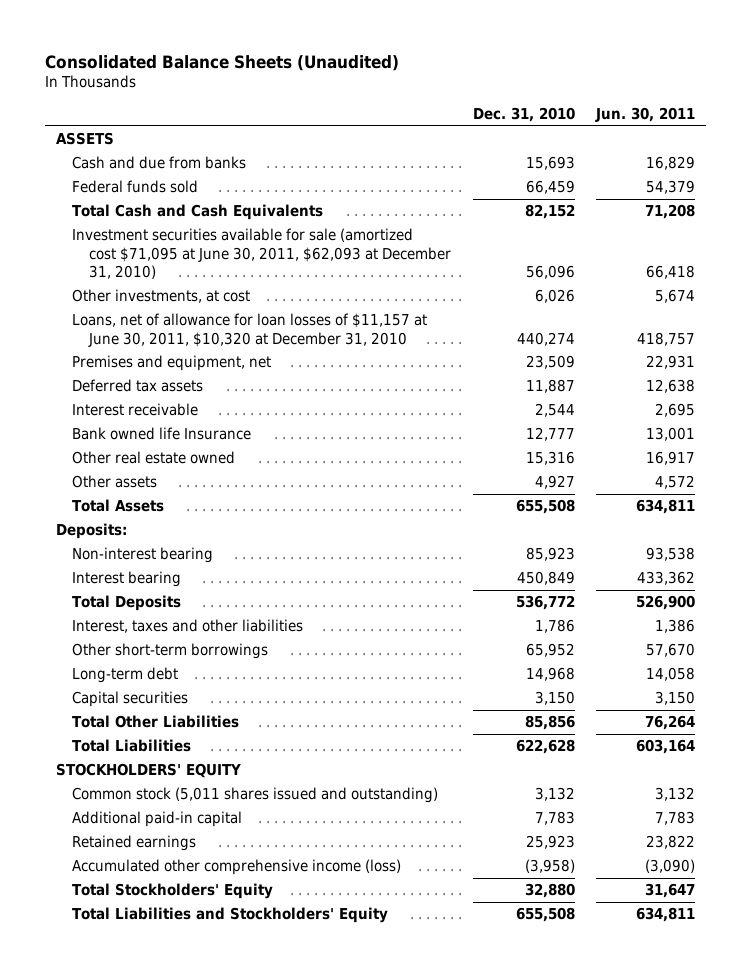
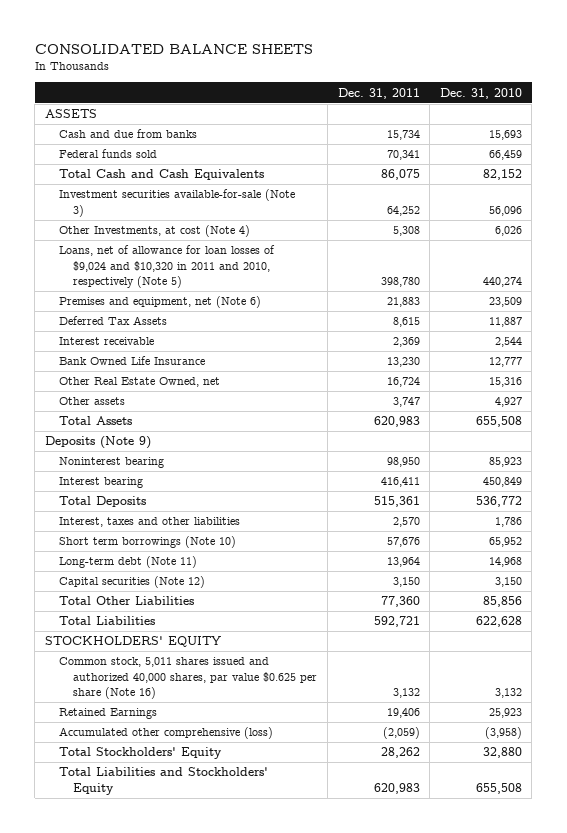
[45,54,400,71] Consolidated Balance Sheets (Unaudited) -> [34,43,313,54] CONSOLIDATED BALANCE SHEETS
[595,107,696,123] Jun. 30, 2011 -> none
none -> [337,87,420,99] Dec. 31, 2011
[72,228,452,280] Investment securities available for sale (amortized cost $71,095 at June 30, 2011, $62,093 at December 31, 2010) -> [59,189,296,217] Investment securities available-for-sale (Note 3)
[72,289,251,304] Other investments, at cost -> [59,225,251,238] Other Investments, at cost (Note 4)
[72,313,428,347] Loans, net of allowance for loan losses of $11,157 at June 30, 2011, $10,320 at December 31, 2010 -> [59,245,276,289] Loans, net of allowance for loan losses of $9,024 and $10,320 in 2011 and 2010, respectively (Note 5)
[72,355,272,372] Premises and equipment, net -> [59,296,262,309] Premises and equipment, net (Note 6)
[72,379,204,393] Deferred tax assets -> [59,316,168,326] Deferred Tax Assets
[72,427,252,441] Bank owned life Insurance -> [59,356,206,366] Bank Owned Life Insurance
[72,451,236,465] Other real estate owned -> [59,377,221,388] Other Real Estate Owned, net
[55,523,127,540] Deposits: -> [44,436,151,450] Deposits (Note 9)
[72,547,214,564] Non-interest bearing -> [59,457,165,469] Noninterest bearing
[72,643,269,660] Other short-term borrowings -> [59,536,237,549] Short term borrowings (Note 10)
[72,667,179,684] Long-term debt -> [59,556,198,569] Long-term debt (Note 11)
[72,691,189,708] Capital securities -> [59,576,206,589] Capital securities (Note 12)
[72,811,243,828] Additional paid-in capital -> none
[72,787,439,804] Common stock (5,011 shares issued and outstanding) -> [59,657,318,700] Common stock, 5,011 shares issued and authorized 40,000 shares, par value $0.625 per share (Note 16)
[72,835,197,852] Retained earnings -> [59,708,158,720] Retained Earnings
[72,859,402,876] Accumulated other comprehensive income (loss) -> [59,727,274,740] Accumulated other comprehensive (loss)

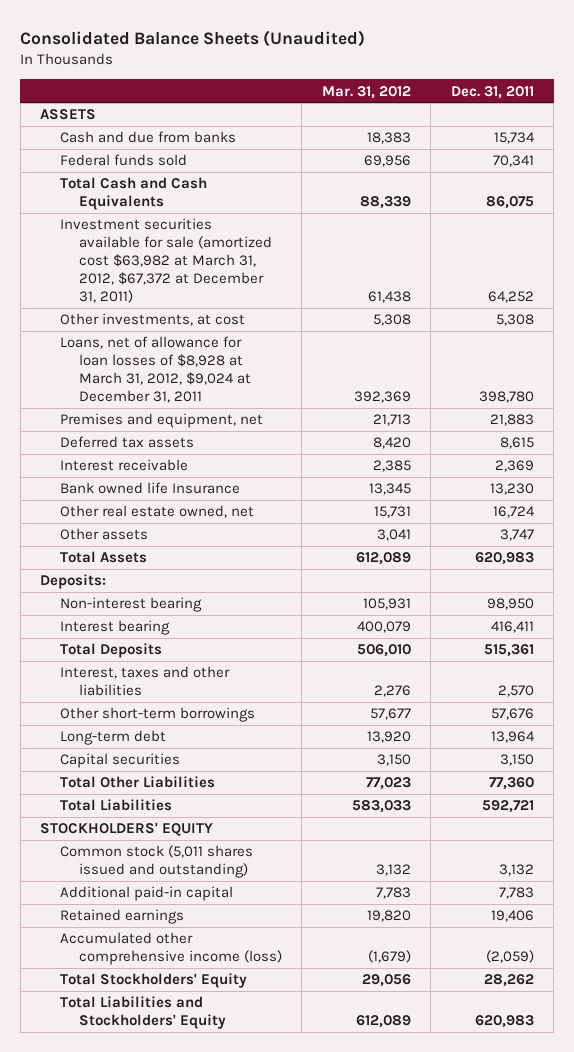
[34,43,313,54] CONSOLIDATED BALANCE SHEETS -> [20,29,366,47] Consolidated Balance Sheets (Unaudited)
[439,87,522,99] Dec. 31, 2010 -> none
none -> [321,85,411,99] Mar. 31, 2012
[59,189,296,217] Investment securities available-for-sale (Note 3) -> [59,218,272,304] Investment securities available for sale (amortized cost $63,982 at March 31, 2012, $67,372 at December 31, 2011)
[59,225,251,238] Other Investments, at cost (Note 4) -> [59,313,245,327] Other investments, at cost
[59,245,276,289] Loans, net of allowance for loan losses of $9,024 and $10,320 in 2011 and 2010, respectively (Note 5) -> [59,336,251,404] Loans, net of allowance for loan losses of $8,928 at March 31, 2012, $9,024 at December 31, 2011
[59,296,262,309] Premises and equipment, net (Note 6) -> [59,413,263,429] Premises and equipment, net
[59,316,168,326] Deferred Tax Assets -> [59,436,194,449] Deferred tax assets
[59,356,206,366] Bank Owned Life Insurance -> [59,482,240,495] Bank owned life Insurance
[59,377,221,388] Other Real Estate Owned, net -> [59,505,254,519] Other real estate owned, net
[44,436,151,450] Deposits (Note 9) -> [40,574,107,590] Deposits:
[59,457,165,469] Noninterest bearing -> [59,597,202,613] Non-interest bearing
[59,536,237,549] Short term borrowings (Note 10) -> [59,707,255,723] Other short-term borrowings
[59,556,198,569] Long-term debt (Note 11) -> [59,730,166,746] Long-term debt
[59,576,206,589] Capital securities (Note 12) -> [59,753,180,769] Capital securities
[59,657,318,700] Common stock, 5,011 shares issued and authorized 40,000 shares, par value $0.625 per share (Note 16) -> [59,845,253,879] Common stock (5,011 shares issued and outstanding)
none -> [59,886,233,902] Additional paid-in capital
[59,708,158,720] Retained Earnings -> [59,909,184,925] Retained earnings
[59,727,274,740] Accumulated other comprehensive (loss) -> [59,932,282,966] Accumulated other comprehensive income (loss)

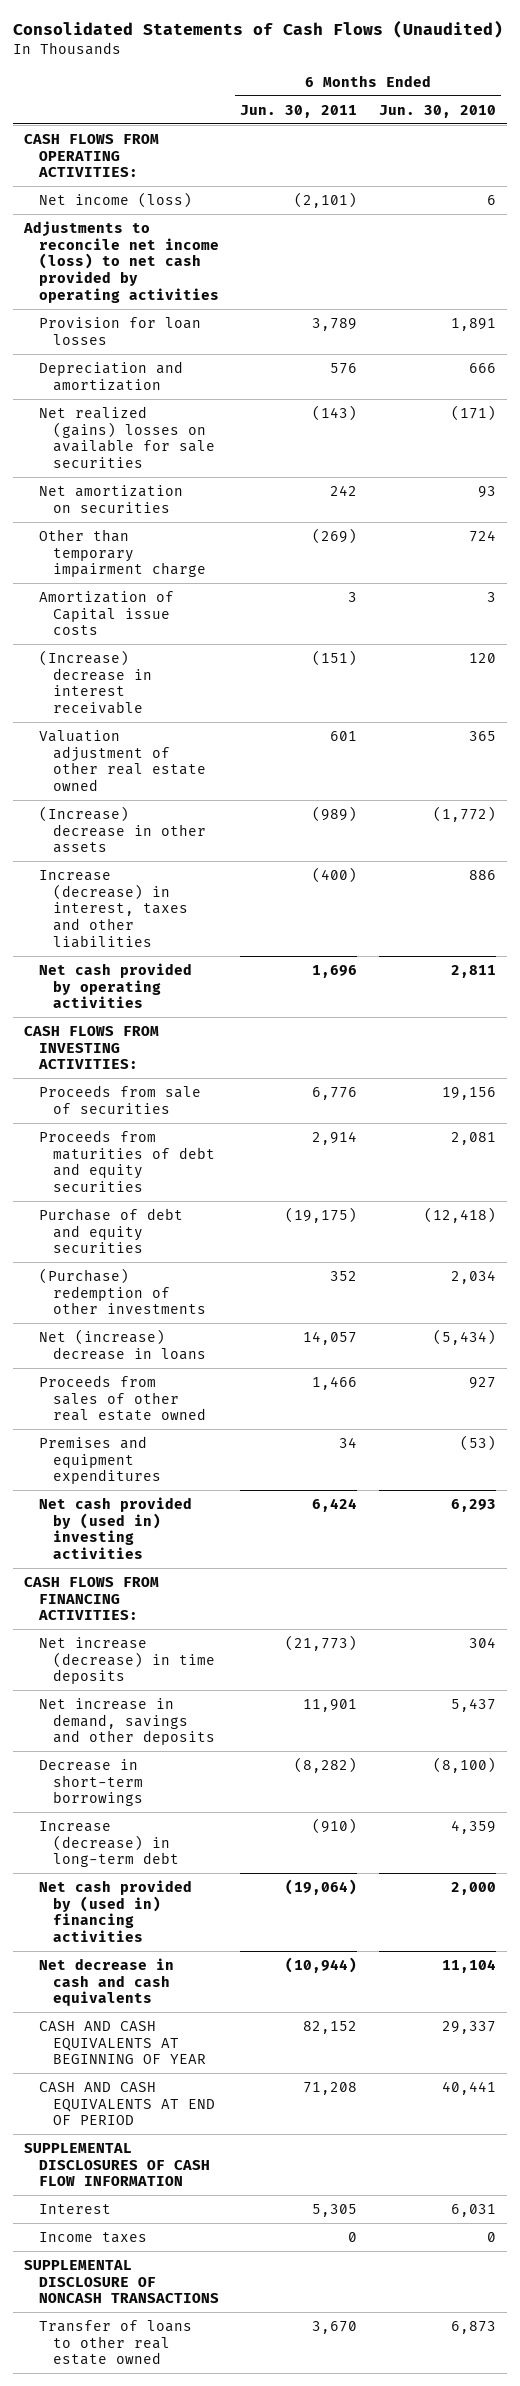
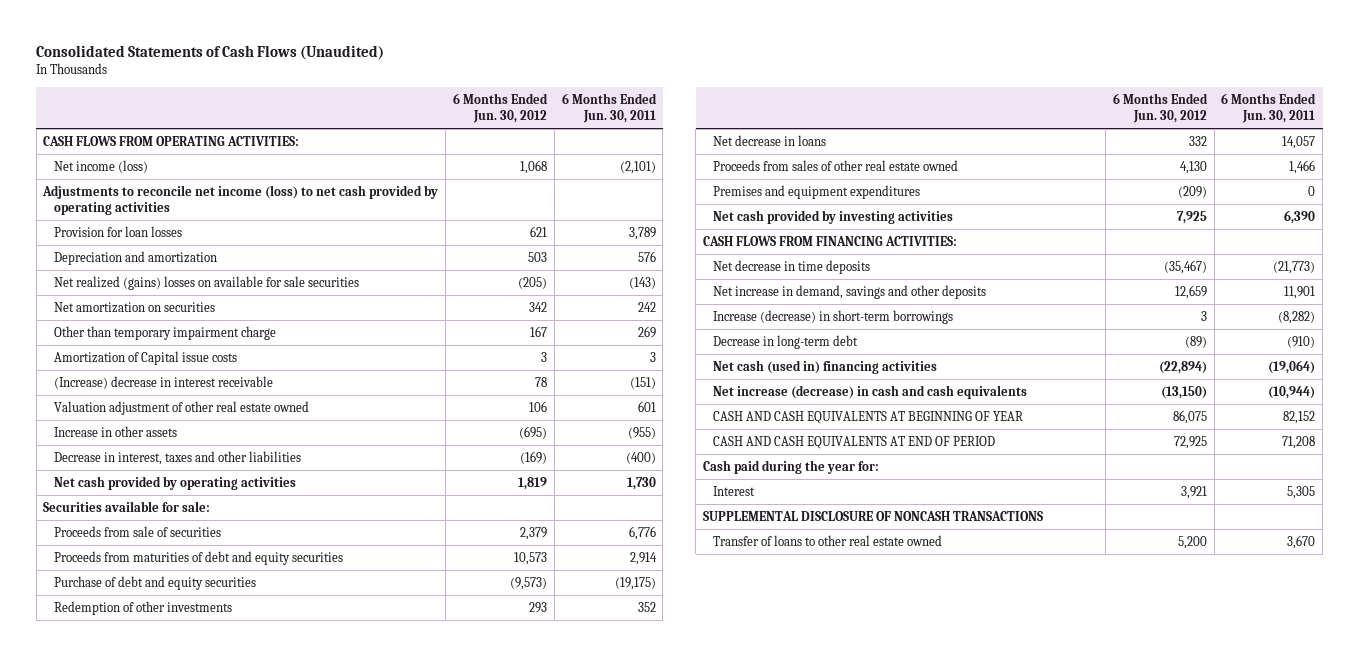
[379,104,497,118] Jun. 30, 2010 -> none
none -> [453,93,549,124] 6 Months Ended Jun. 30, 2012
[312,527,358,544] (269) -> [637,325,656,338] 269
[24,1025,160,1070] CASH FLOWS FROM INVESTING ACTIVITIES: -> none
[38,805,207,854] (Increase) decrease in other assets -> [53,425,177,437] Increase in other assets
[312,805,358,822] (989) -> [627,426,656,439] (955)
[38,869,189,948] Increase (decrease) in interest, taxes and other liabilities -> [53,450,301,465] Decrease in interest, taxes and other liabilities
[312,964,358,978] 1,696 -> [626,476,656,490] 1,730
none -> [43,500,211,512] Securities available for sale:
[38,1267,207,1315] (Purchase) redemption of other investments -> [53,600,232,615] Redemption of other investments
[38,1328,207,1360] Net (increase) decrease in loans -> [713,134,827,146] Net decrease in loans
[339,1436,358,1448] 34 -> [1308,185,1316,196] 0
[38,1496,192,1559] Net cash provided by (used in) investing activities -> [713,209,954,224] Net cash provided by investing activities
[312,1497,358,1512] 6,424 -> [1284,209,1316,224] 6,390
[38,1636,216,1685] Net increase (decrease) in time deposits -> [713,259,871,274] Net decrease in time deposits
[38,1758,144,1807] Decrease in short-term borrowings -> [713,309,954,324] Increase (decrease) in short-term borrowings
[38,1820,180,1868] Increase (decrease) in long-term debt -> [713,334,859,349] Decrease in long-term debt
[38,1879,192,1942] Net cash provided by (used in) financing activities -> [713,359,938,374] Net cash (used in) financing activities
[38,1957,174,2007] Net decrease in cash and cash equivalents -> [713,384,1028,399] Net increase (decrease) in cash and cash equivalents
[24,2142,210,2187] SUPPLEMENTAL DISCLOSURES OF CASH FLOW INFORMATION -> none
none -> [703,459,880,474] Cash paid during the year for:
[38,2231,147,2243] Income taxes -> none

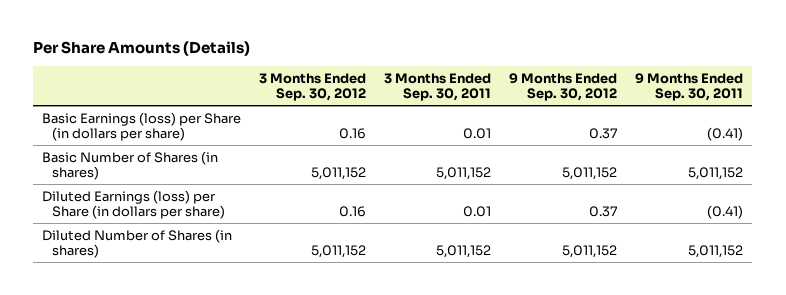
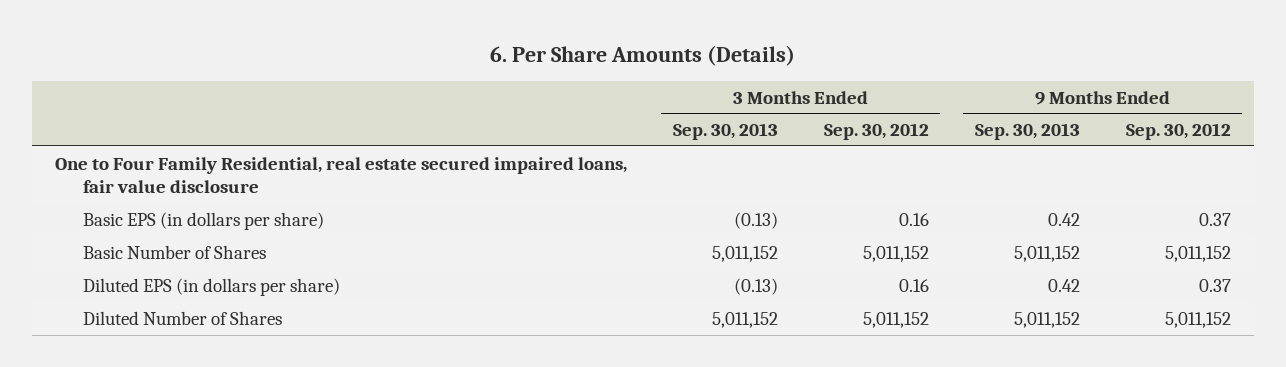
[33,41,251,57] Per Share Amounts (Details) -> [489,44,795,66] 6. Per Share Amounts (Details)
[384,72,492,101] 3 Months Ended Sep. 30, 2011 -> none
[635,72,744,101] 9 Months Ended Sep. 30, 2011 -> none
none -> [672,123,778,141] Sep. 30, 2013
none -> [974,123,1080,141] Sep. 30, 2013
none -> [54,156,627,194] One to Four Family Residential, real estate secured impaired loans, fair value disclosure
[42,111,242,141] Basic Earnings (loss) per Share (in dollars per share) -> [83,211,325,230] Basic EPS (in dollars per share)
[42,150,219,180] Basic Number of Shares (in shares) -> [83,244,267,259] Basic Number of Shares
[42,189,225,219] Diluted Earnings (loss) per Share (in dollars per share) -> [83,277,341,296] Diluted EPS (in dollars per share)
[42,228,233,258] Diluted Number of Shares (in shares) -> [83,310,283,325] Diluted Number of Shares

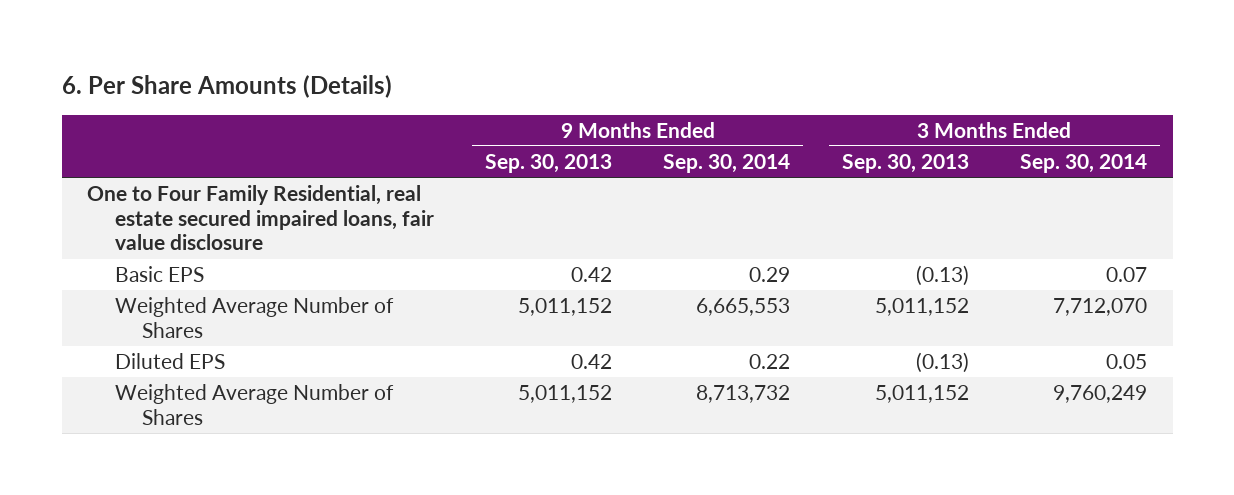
[823,123,929,141] Sep. 30, 2012 -> none
[1125,123,1231,141] Sep. 30, 2012 -> none
none -> [663,154,791,174] Sep. 30, 2014
none -> [1019,154,1147,174] Sep. 30, 2014
[83,211,325,230] Basic EPS (in dollars per share) -> [114,266,204,283] Basic EPS
[83,244,267,259] Basic Number of Shares -> [114,297,394,338] Weighted Average Number of Shares
[83,277,341,296] Diluted EPS (in dollars per share) -> [114,353,225,370] Diluted EPS
[83,310,283,325] Diluted Number of Shares -> [114,384,394,425] Weighted Average Number of Shares

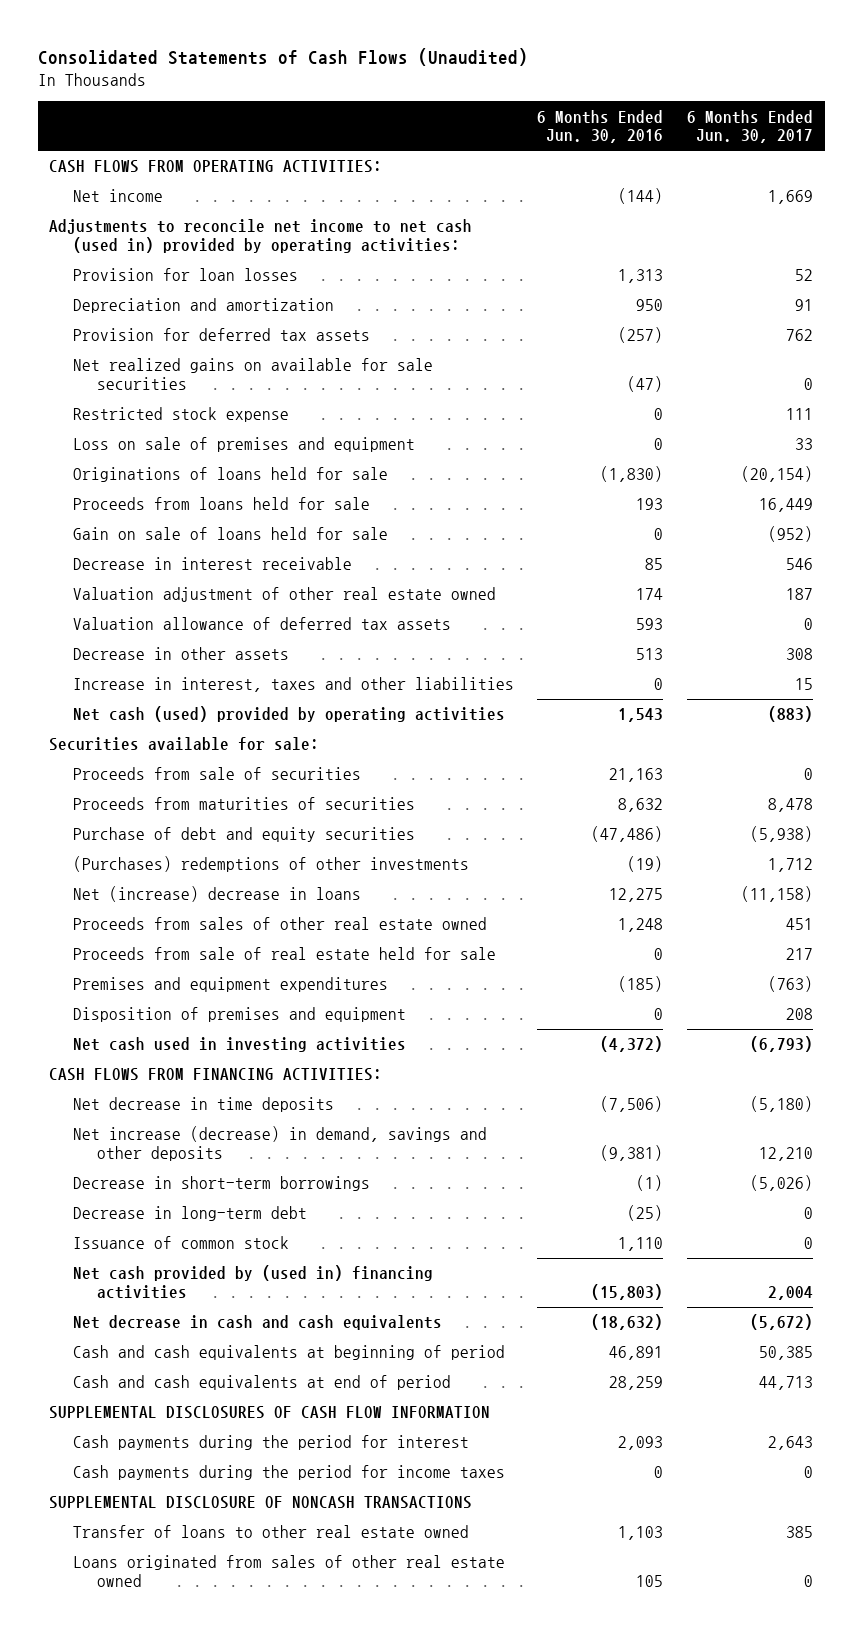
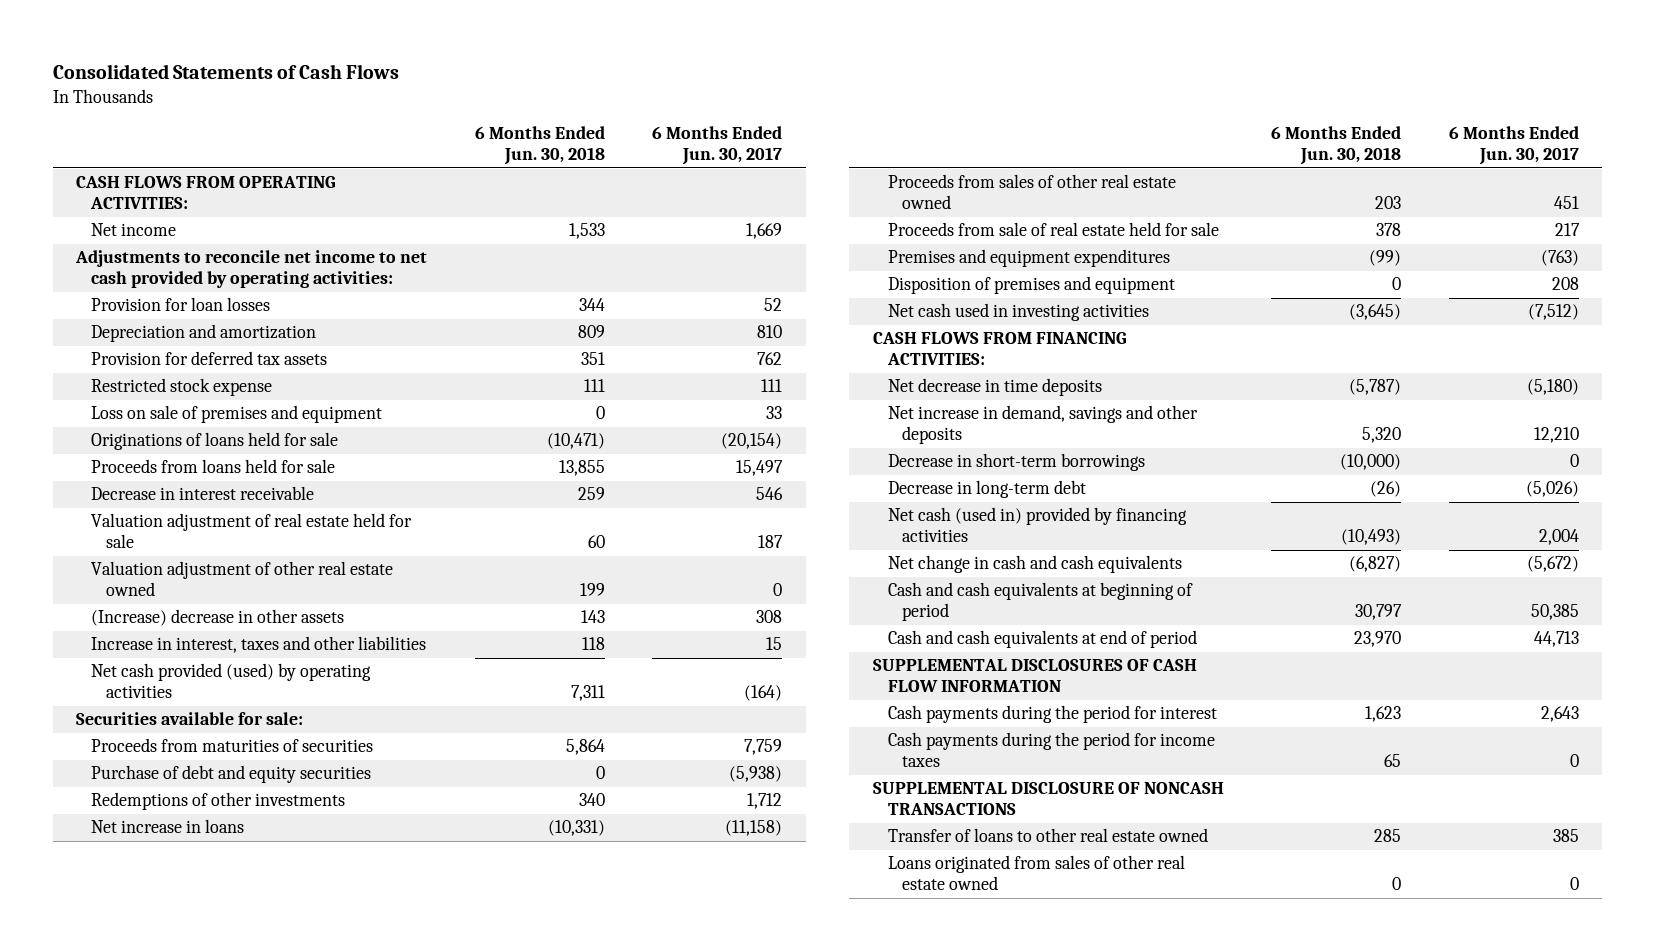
[37,48,528,67] Consolidated Statements of Cash Flows (Unaudited) -> [52,64,399,80] Consolidated Statements of Cash Flows
[537,109,664,144] 6 Months Ended Jun. 30, 2016 -> none
none -> [474,126,605,166] 6 Months Ended Jun. 30, 2018
[49,219,473,254] Adjustments to reconcile net income to net cash (used in) provided by operating activities: -> [75,250,428,289] Adjustments to reconcile net income to net cash provided by operating activities:
[794,299,813,312] 91 -> [757,325,783,339] 810
[73,358,434,391] Net realized gains on available for sale securities -> none
[73,527,389,541] Gain on sale of loans held for sale -> none
[758,498,813,513] 16,449 -> [736,460,784,477] 15,497
[73,617,452,631] Valuation allowance of deferred tax assets -> none
none -> [91,513,413,549] Valuation adjustment of real estate held for sale
[785,588,813,601] 187 -> [773,583,783,597] 0
[73,647,290,661] Decrease in other assets -> [91,609,345,627] (Increase) decrease in other assets
[73,706,506,723] Net cash (used) provided by operating activities -> [91,663,372,699] Net cash provided (used) by operating activities
[767,706,813,723] (883) -> [744,685,783,702] (164)
[73,767,362,781] Proceeds from sale of securities -> none
[767,798,813,813] 8,478 -> [744,739,783,756] 7,759
[73,856,470,873] (Purchases) redemptions of other investments -> [91,792,346,811] Redemptions of other investments
[73,886,362,903] Net (increase) decrease in loans -> [91,819,245,834] Net increase in loans
[749,1036,813,1053] (6,793) -> [1527,304,1579,321] (7,512)
[73,1236,290,1250] Issuance of common stock -> none
[73,1126,488,1162] Net increase (decrease) in demand, savings and other deposits -> [887,405,1198,445] Net increase in demand, savings and other deposits
[749,1175,813,1192] (5,026) -> [1569,454,1579,468] 0
[803,1207,813,1220] 0 -> [1525,481,1579,498] (5,026)
[73,1265,434,1300] Net cash provided by (used in) financing activities -> [887,507,1187,543] Net cash (used in) provided by financing activities
[73,1315,443,1331] Net decrease in cash and cash equivalents -> [887,555,1182,574] Net change in cash and cash equivalents

